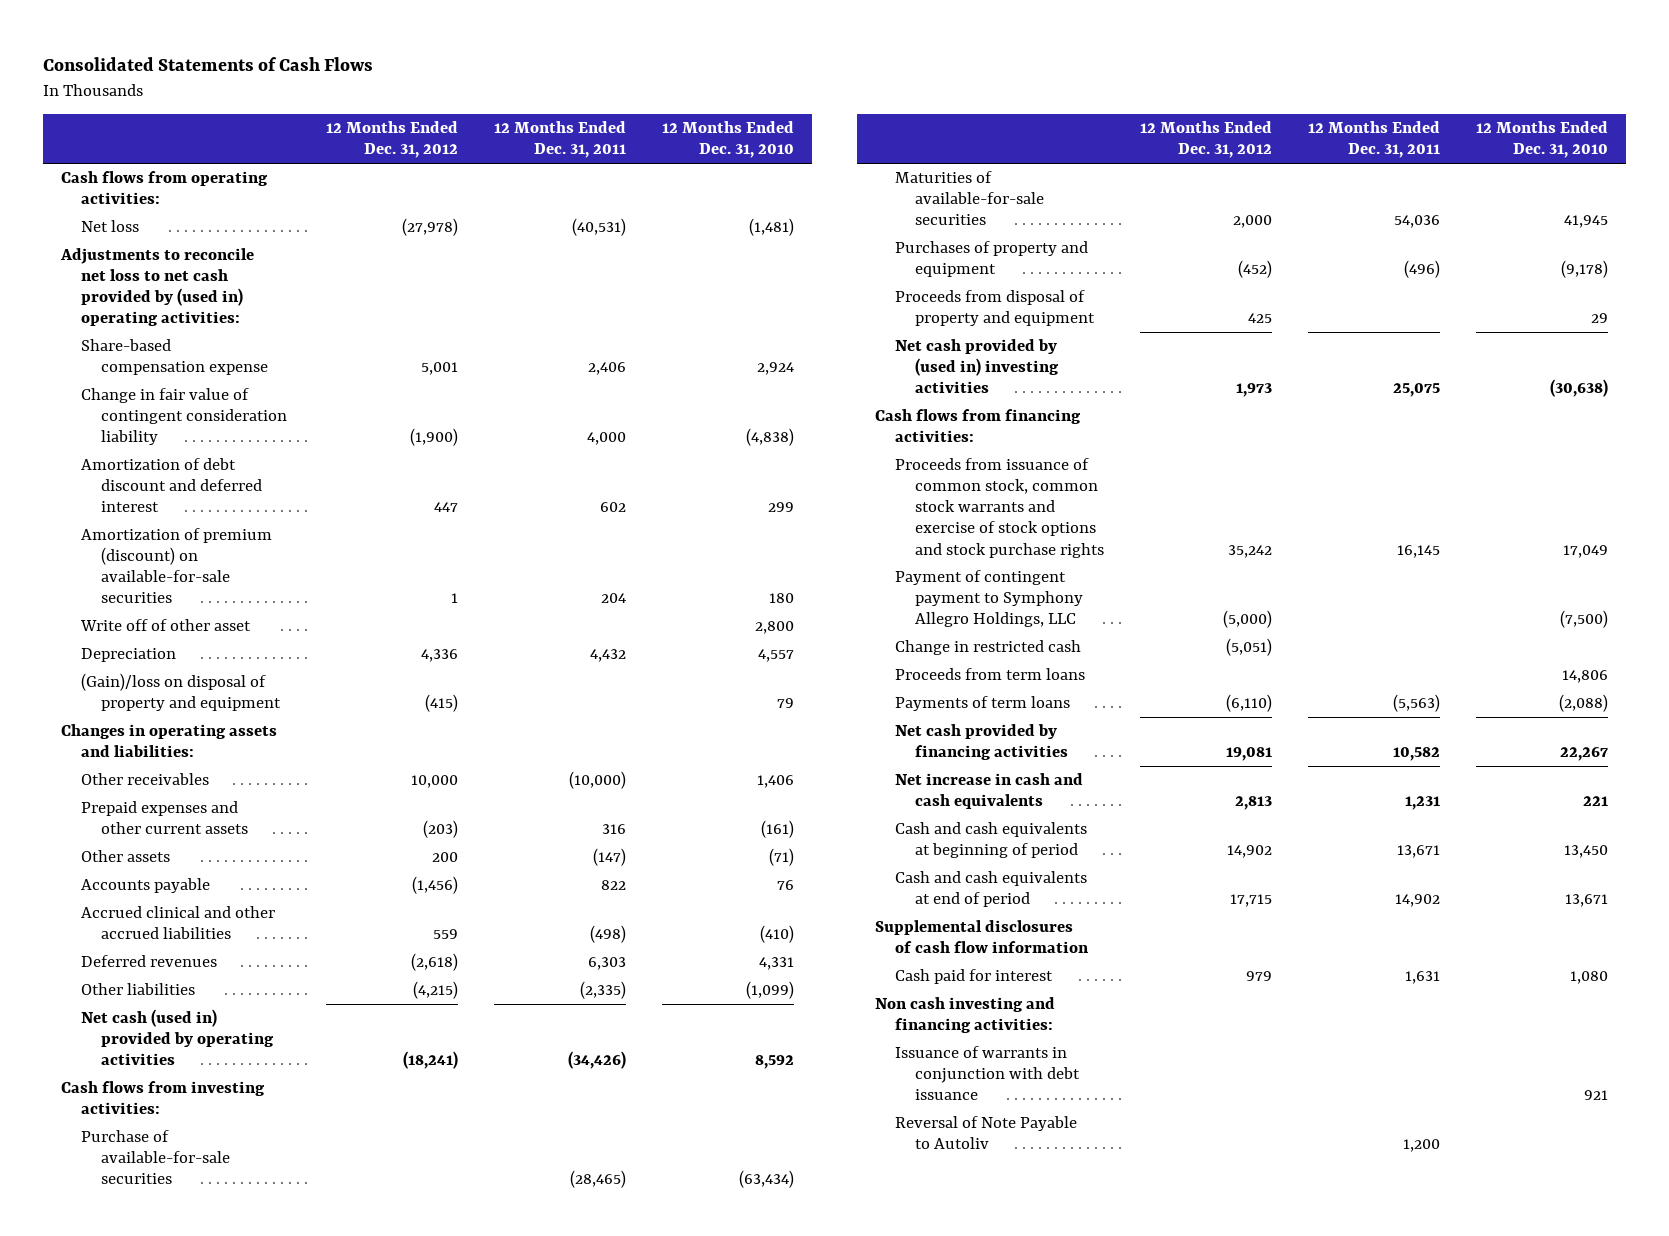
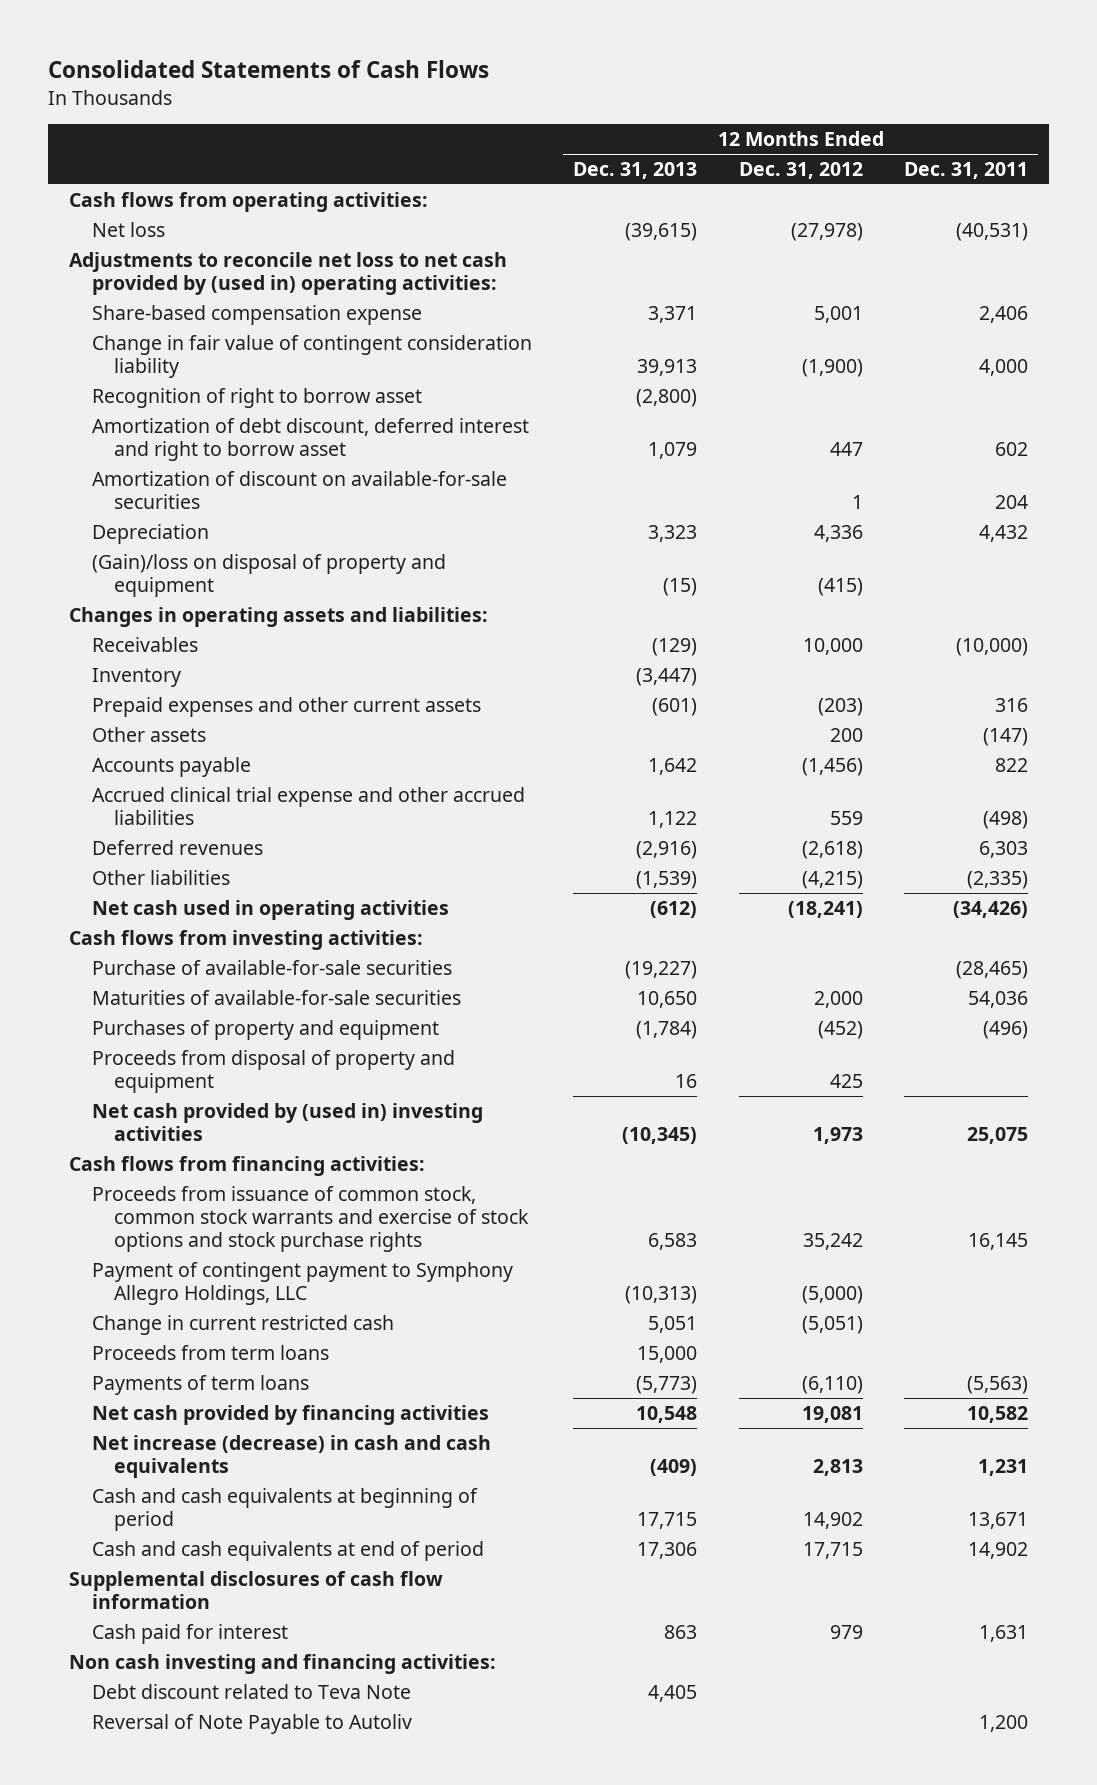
[661,121,794,159] 12 Months Ended Dec. 31, 2010 -> none
none -> [573,162,698,180] Dec. 31, 2013
[79,619,251,632] Write off of other asset -> none
none -> [91,387,422,408] Recognition of right to borrow asset
[80,458,262,513] Amortization of debt discount and deferred interest -> [91,417,529,461] Amortization of debt discount, deferred interest and right to borrow asset
[80,528,272,604] Amortization of premium (discount) on available-for-sale securities -> [91,470,507,509] Amortization of discount on available-for-sale securities
[80,773,209,786] Other receivables -> [91,636,198,652] Receivables
none -> [91,667,181,687] Inventory
[80,906,275,940] Accrued clinical and other accrued liabilities -> [91,786,525,825] Accrued clinical trial expense and other accrued liabilities
[80,1009,274,1066] Net cash (used in) provided by operating activities -> [91,899,449,920] Net cash used in operating activities
[895,640,1082,656] Change in restricted cash -> [91,1314,394,1335] Change in current restricted cash
[895,773,1084,810] Net increase in cash and cash equivalents -> [91,1434,491,1478] Net increase (decrease) in cash and cash equivalents
[895,1046,1081,1101] Issuance of warrants in conjunction with debt issuance -> none
none -> [91,1683,411,1699] Debt discount related to Teva Note

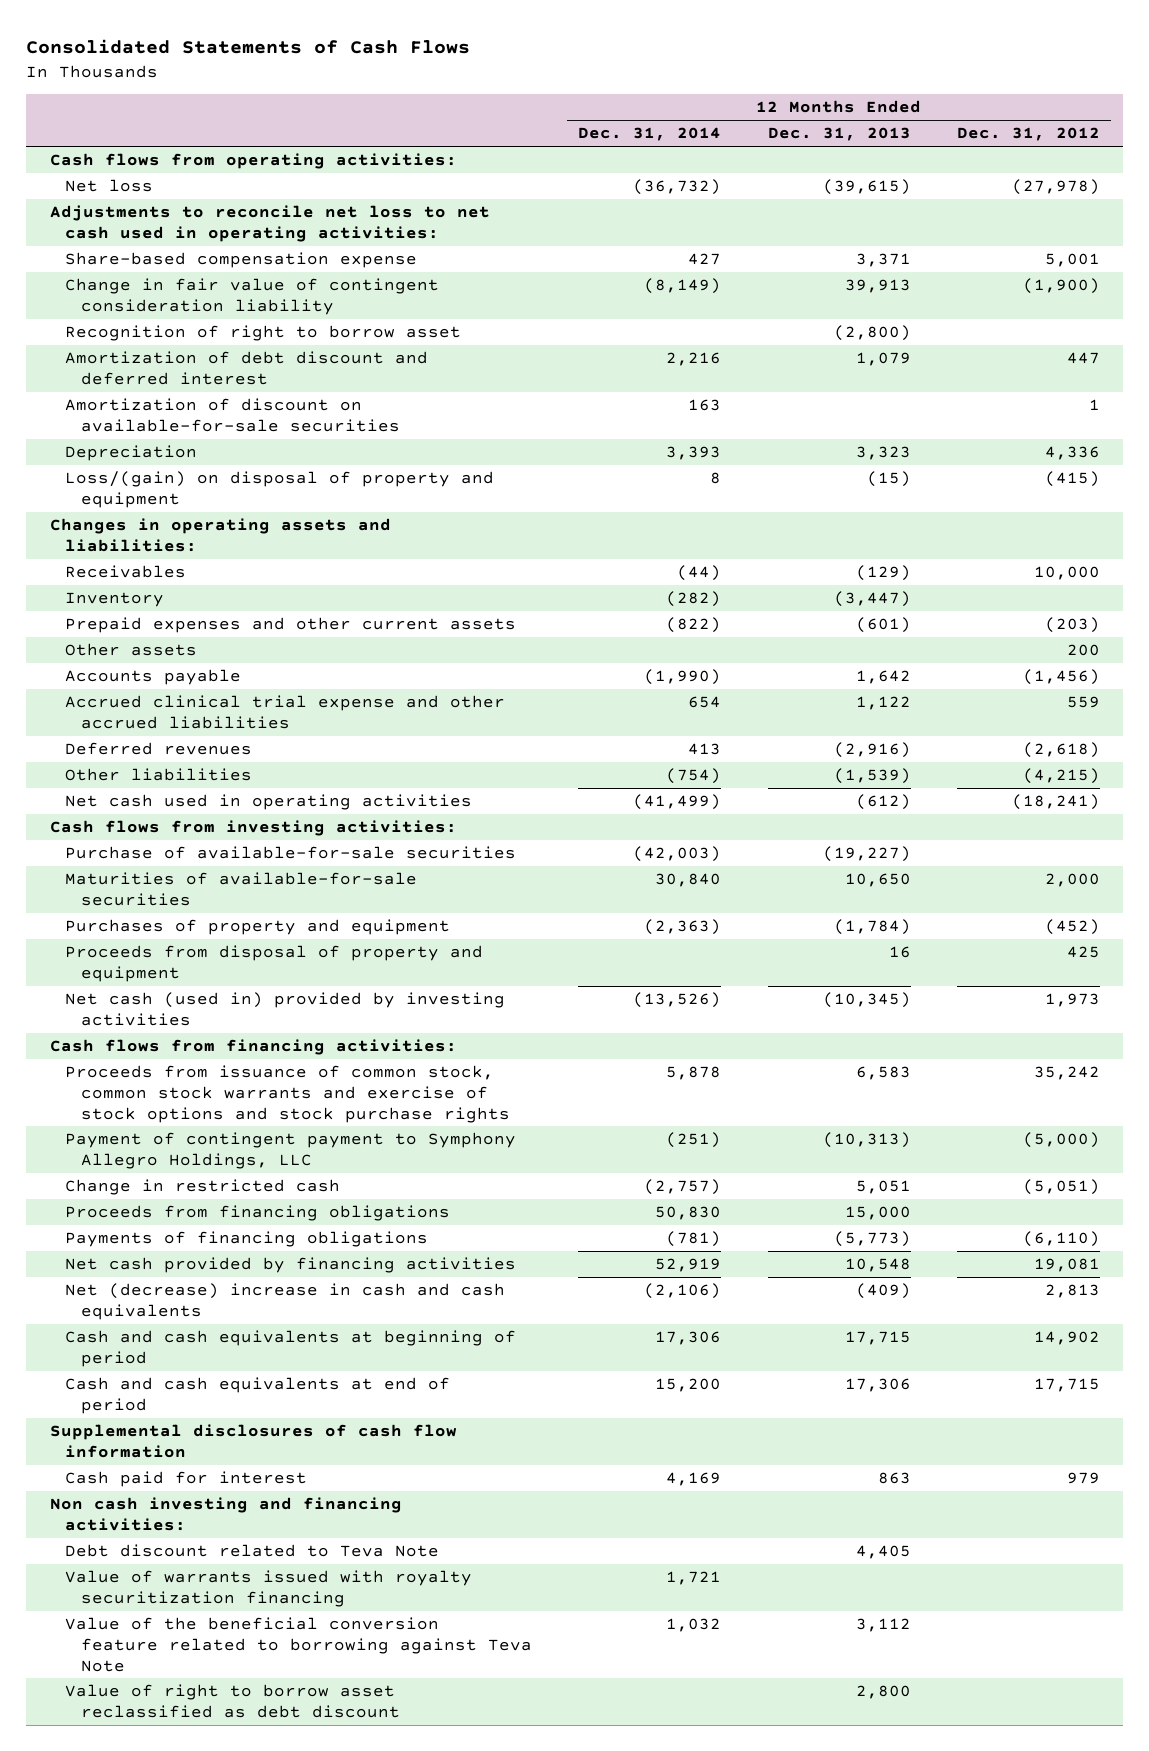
[904,162,1029,180] Dec. 31, 2011 -> none
none -> [578,127,722,142] Dec. 31, 2014
[68,251,507,295] Adjustments to reconcile net loss to net cash provided by (used in) operating activities: -> [49,205,490,242] Adjustments to reconcile net loss to net cash used in operating activities:
[91,417,529,461] Amortization of debt discount, deferred interest and right to borrow asset -> [65,351,429,385] Amortization of debt discount and deferred interest
[91,553,446,597] (Gain)/loss on disposal of property and equipment -> [65,471,495,508] Loss/(gain) on disposal of property and equipment
[91,1102,483,1141] Net cash provided by (used in) investing activities -> [65,992,506,1026] Net cash (used in) provided by investing activities
[91,1314,394,1335] Change in current restricted cash -> [65,1179,341,1196] Change in restricted cash
[91,1344,329,1360] Proceeds from term loans -> [65,1205,451,1222] Proceeds from financing obligations
[91,1374,309,1395] Payments of term loans -> [65,1231,429,1248] Payments of financing obligations
[91,1434,491,1478] Net increase (decrease) in cash and cash equivalents -> [65,1283,506,1320] Net (decrease) increase in cash and cash equivalents
[91,1713,412,1734] Reversal of Note Payable to Autoliv -> none
none -> [65,1570,473,1607] Value of warrants issued with royalty securitization financing
none -> [65,1617,533,1672] Value of the beneficial conversion feature related to borrowing against Teva Note
none -> [65,1684,401,1718] Value of right to borrow asset reclassified as debt discount

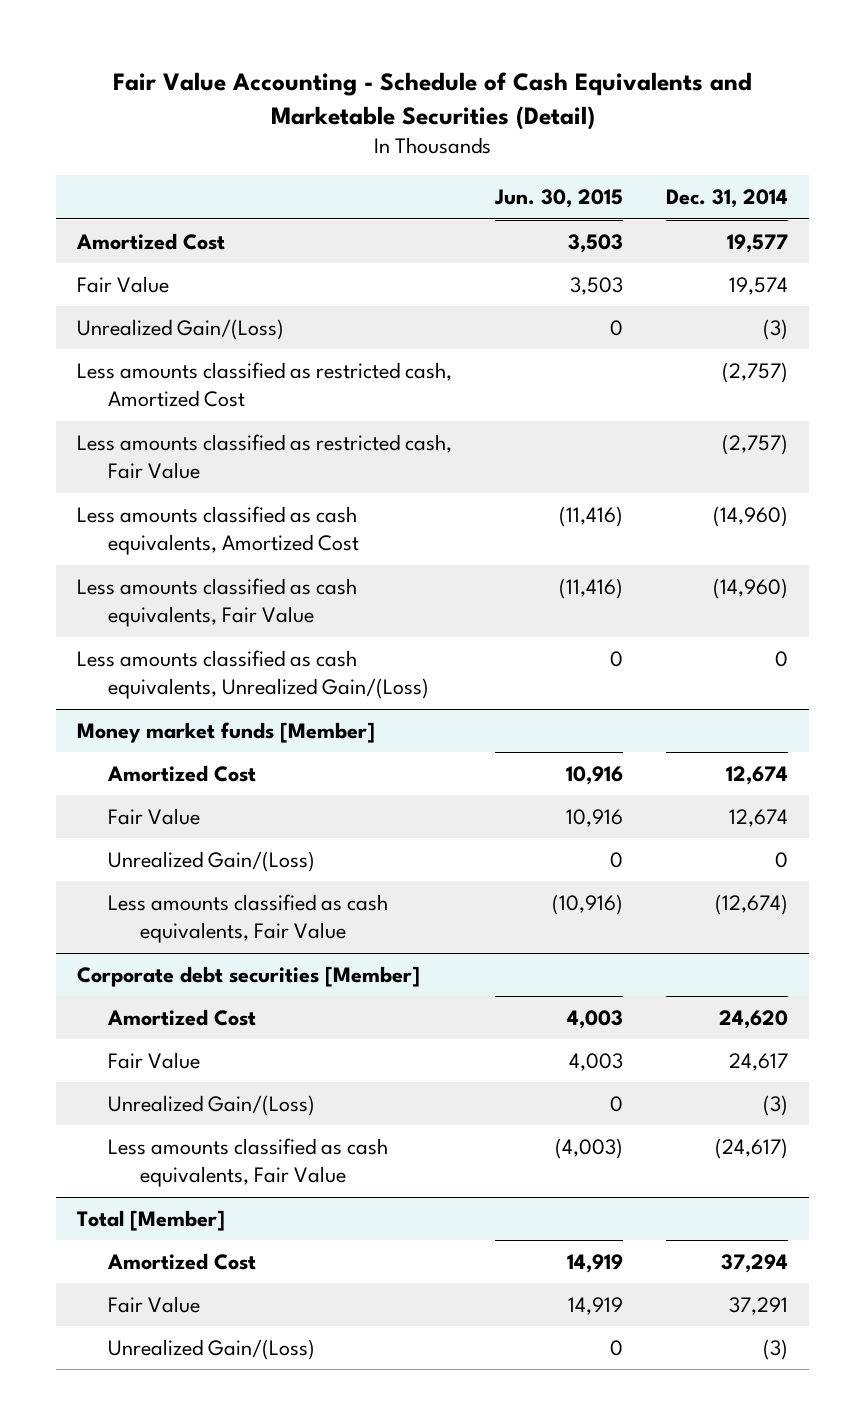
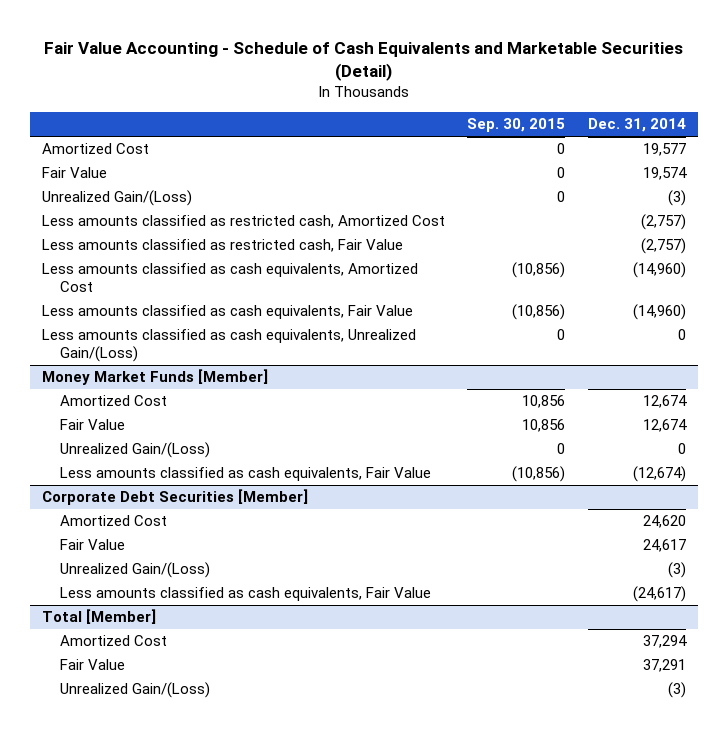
[494,189,624,209] Jun. 30, 2015 -> none
none -> [467,118,566,133] Sep. 30, 2015
[77,721,376,743] Money market funds [Member] -> [41,369,268,386] Money Market Funds [Member]
[77,965,421,987] Corporate debt securities [Member] -> [41,489,308,506] Corporate Debt Securities [Member]

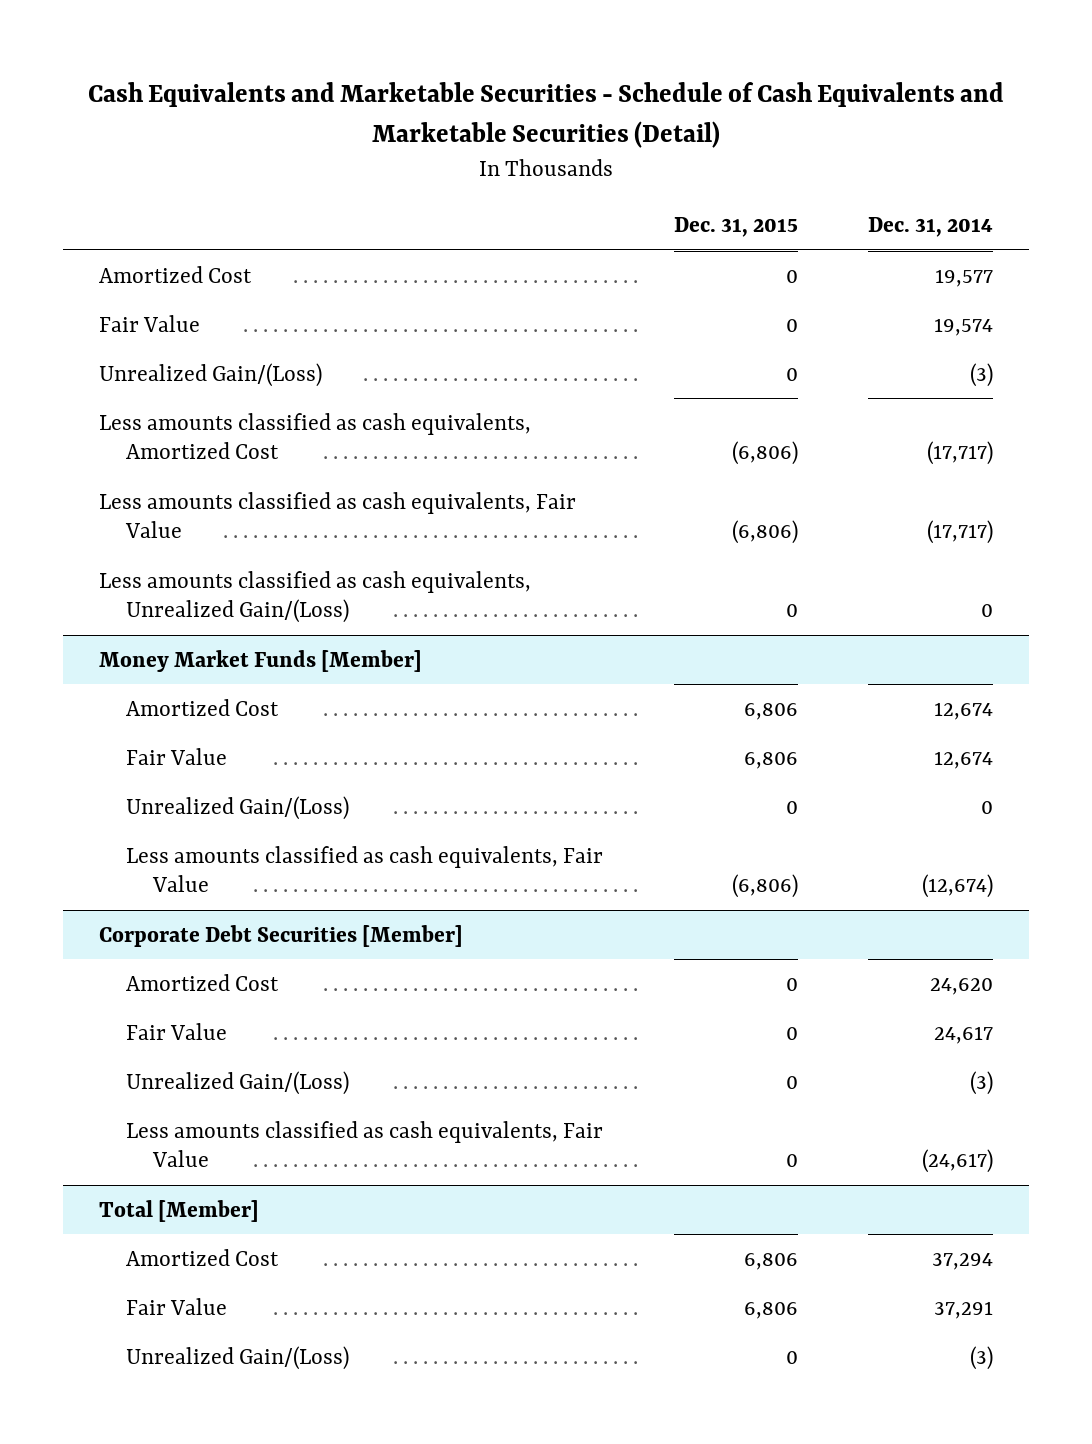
[43,41,683,81] Fair Value Accounting - Schedule of Cash Equivalents and Marketable Securities (Detail) -> [87,82,1004,148] Cash Equivalents and Marketable Securities - Schedule of Cash Equivalents and Marketable Securities (Detail)
[467,118,566,133] Sep. 30, 2015 -> none
none -> [673,217,798,238] Dec. 31, 2015
[41,215,445,229] Less amounts classified as restricted cash, Amortized Cost -> none
[41,239,403,253] Less amounts classified as restricted cash, Fair Value -> none
[633,262,687,279] (14,960) -> [927,441,994,466] (17,717)
[633,304,687,321] (14,960) -> [927,520,994,545] (17,717)

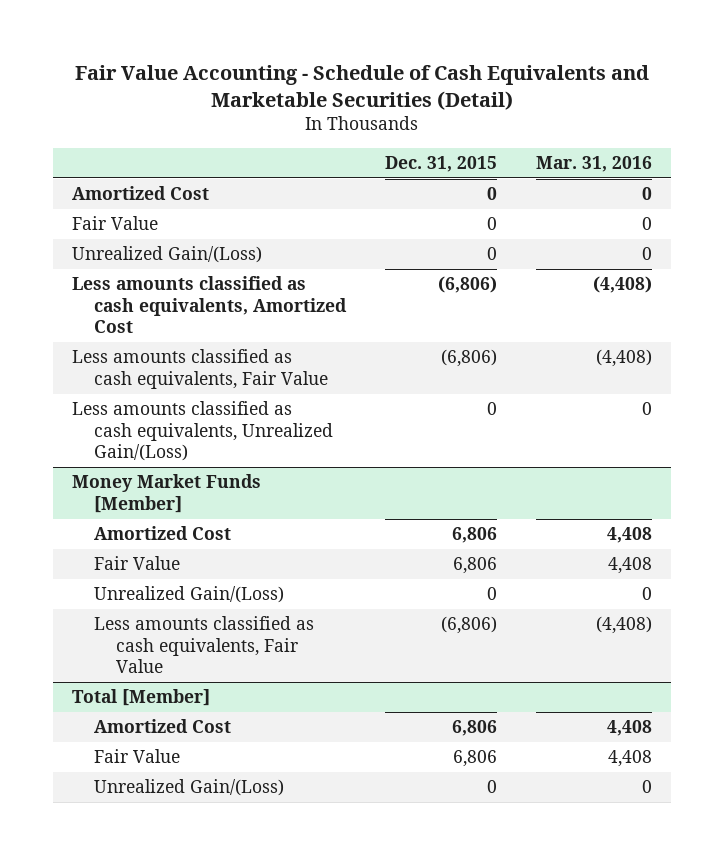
[87,82,1004,148] Cash Equivalents and Marketable Securities - Schedule of Cash Equivalents and Marketable Securities (Detail) -> [75,64,650,110] Fair Value Accounting - Schedule of Cash Equivalents and Marketable Securities (Detail)
[868,217,994,238] Dec. 31, 2014 -> none
none -> [535,156,652,173] Mar. 31, 2016
[98,924,463,947] Corporate Debt Securities [Member] -> none
[125,973,279,991] Amortized Cost -> none
[125,1022,227,1040] Fair Value -> none
[125,1070,349,1095] Unrealized Gain/(Loss) -> none
[125,1120,603,1168] Less amounts classified as cash equivalents, Fair Value -> none

